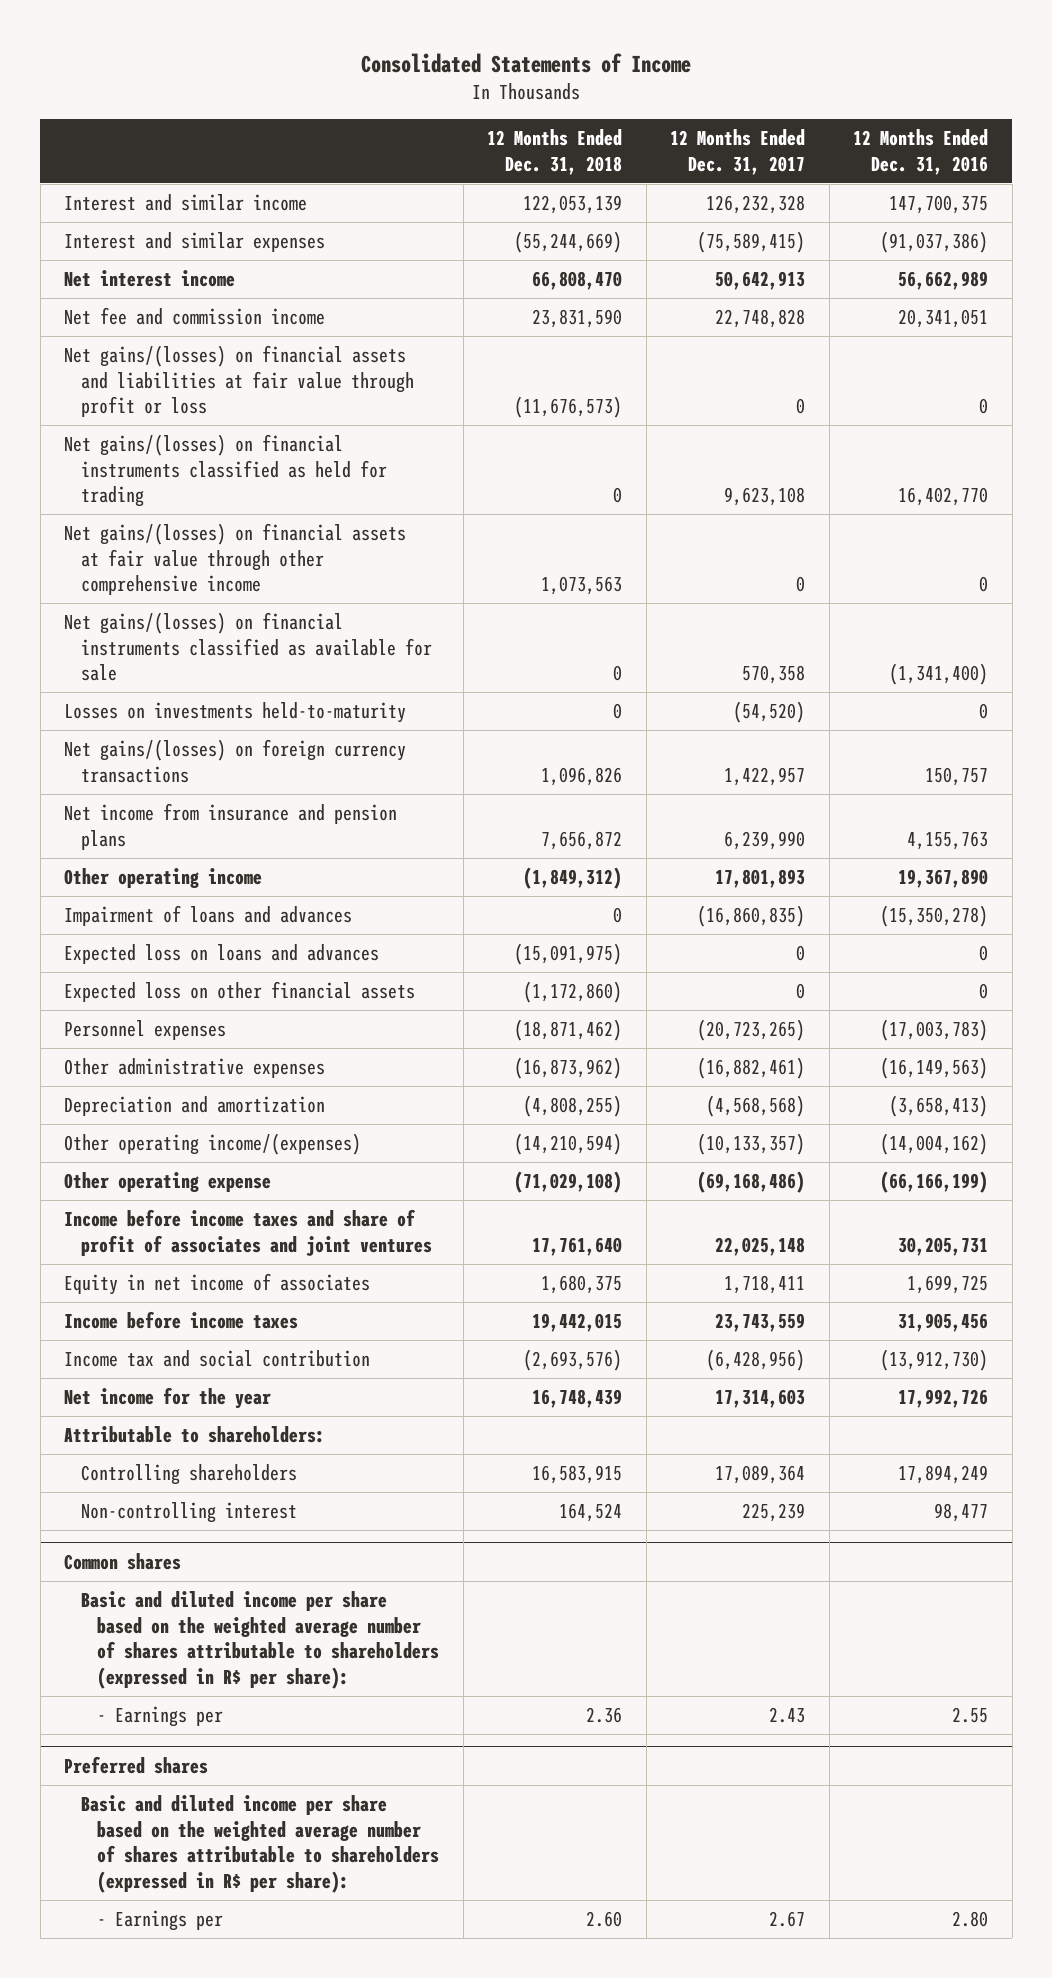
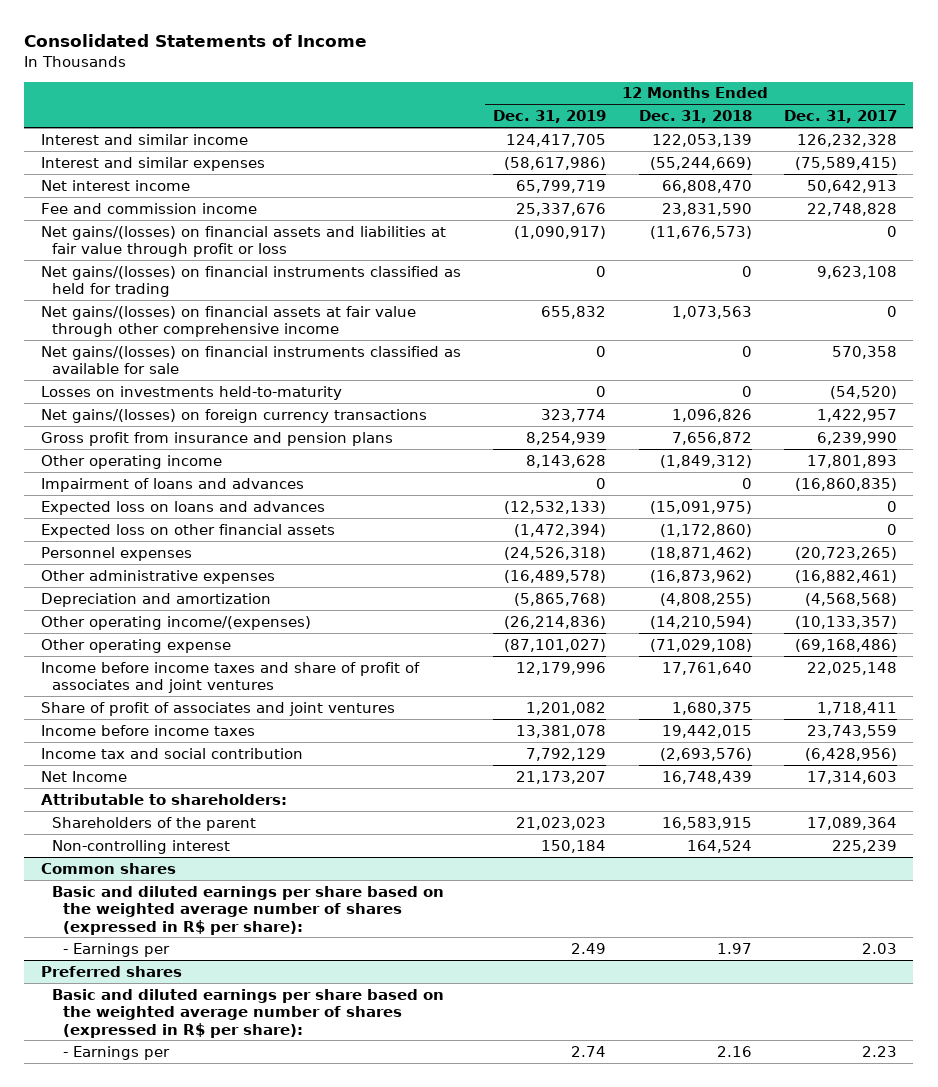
[853,129,989,175] 12 Months Ended Dec. 31, 2016 -> none
none -> [493,110,607,124] Dec. 31, 2019
[64,307,326,326] Net fee and commission income -> [40,202,257,214] Fee and commission income
[64,803,398,850] Net income from insurance and pension plans -> [40,431,393,446] Gross profit from insurance and pension plans
[64,1273,371,1296] Equity in net income of associates -> [40,701,395,716] Share of profit of associates and joint ventures
[64,1387,272,1410] Net income for the year -> [40,770,127,782] Net Income
[80,1464,297,1486] Controlling shareholders -> [51,816,256,831] Shareholders of the parent
[80,1591,440,1689] Basic and diluted income per share based on the weighted average number of shares attributable to shareholders (expressed in R$ per share): -> [51,885,444,935] Basic and diluted earnings per share based on the weighted average number of shares (expressed in R$ per share):
[586,1707,623,1724] 2.36 -> [716,942,752,954] 1.97
[769,1707,806,1724] 2.43 -> [861,942,897,954] 2.03
[80,1795,440,1893] Basic and diluted income per share based on the weighted average number of shares attributable to shareholders (expressed in R$ per share): -> [51,988,444,1038] Basic and diluted earnings per share based on the weighted average number of shares (expressed in R$ per share):
[586,1911,623,1928] 2.60 -> [716,1045,752,1057] 2.16
[769,1911,806,1928] 2.67 -> [861,1045,897,1057] 2.23

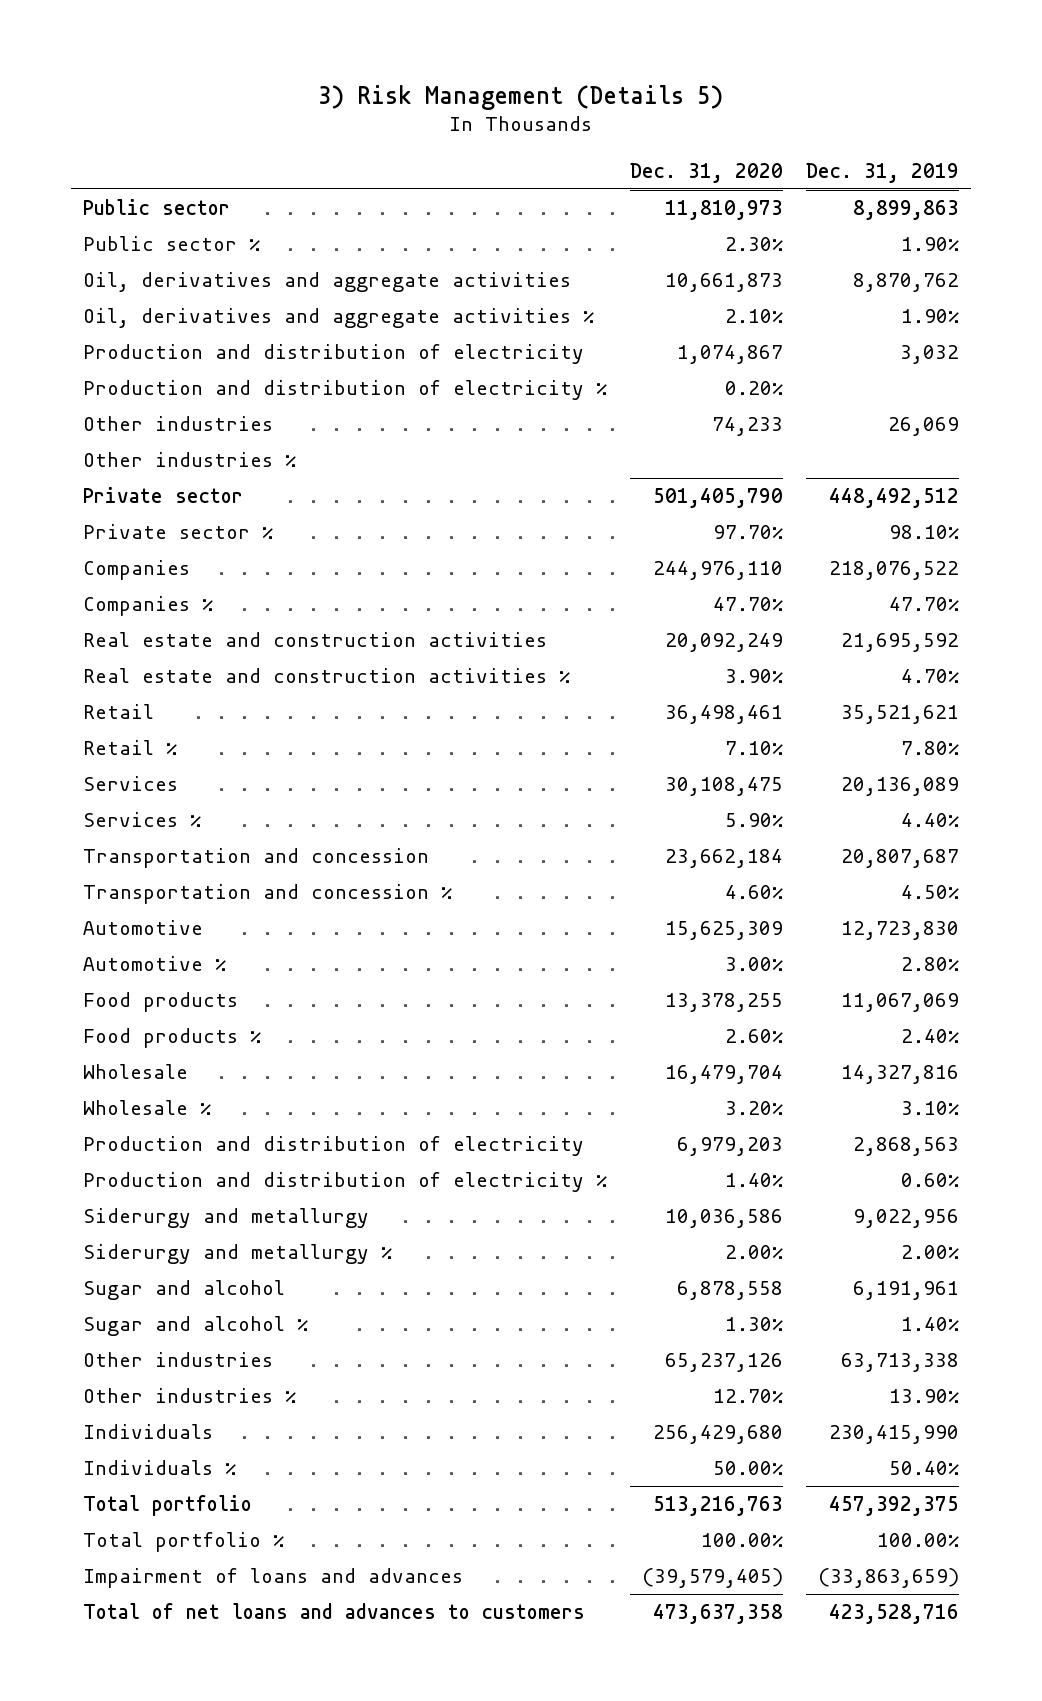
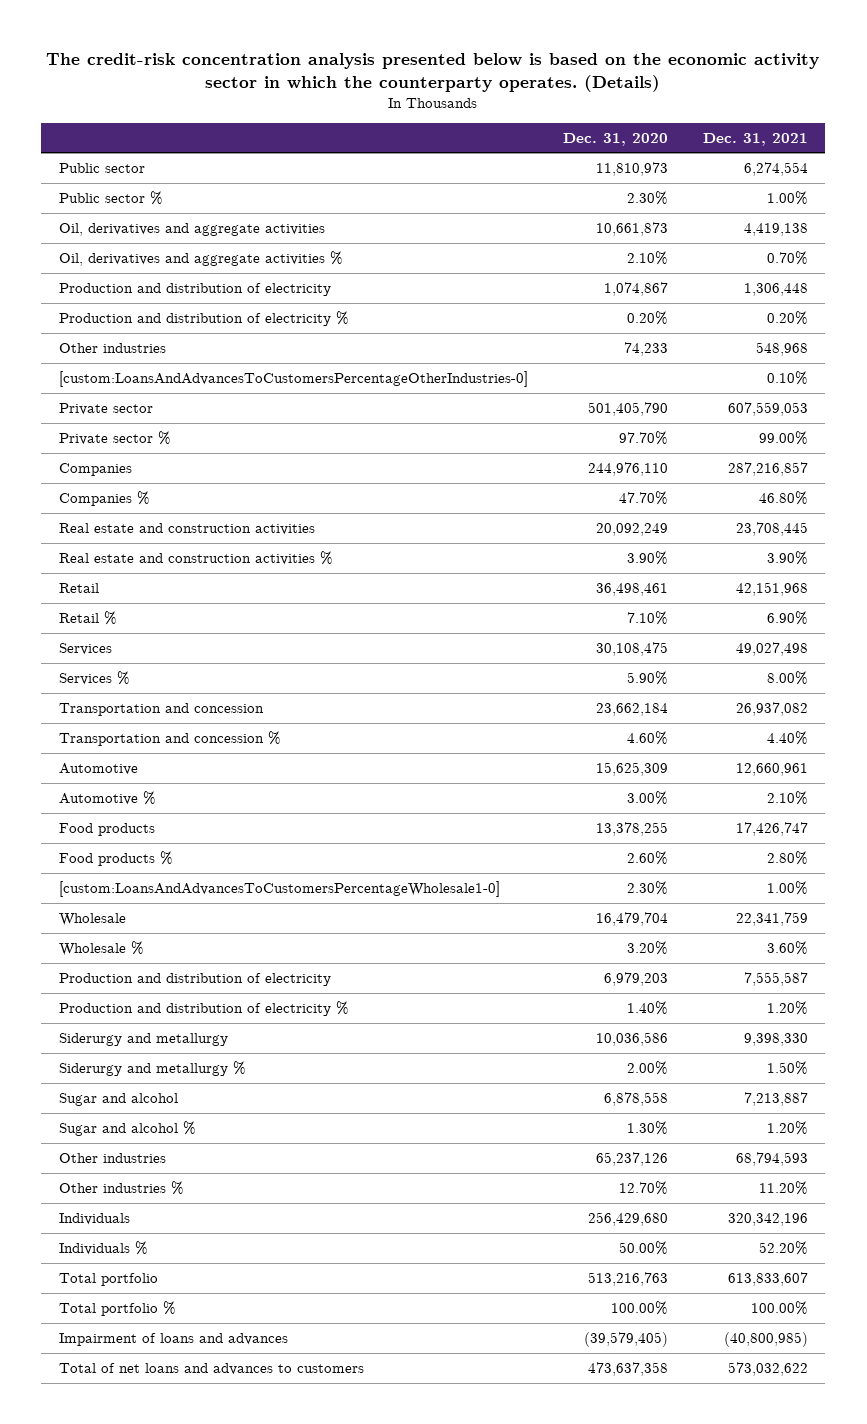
[317,84,723,110] 3) Risk Management (Details 5) -> [46,52,820,92] The credit-risk concentration analysis presented below is based on the economic activity sector in which the counterparty operates. (Details)
[806,162,960,183] Dec. 31, 2019 -> none
none -> [702,132,808,146] Dec. 31, 2021
[82,452,296,468] Other industries % -> [58,370,528,387] [custom:LoansAndAdvancesToCustomersPercentageOtherIndustries-0]
none -> [58,880,500,897] [custom:LoansAndAdvancesToCustomersPercentageWholesale1-0]

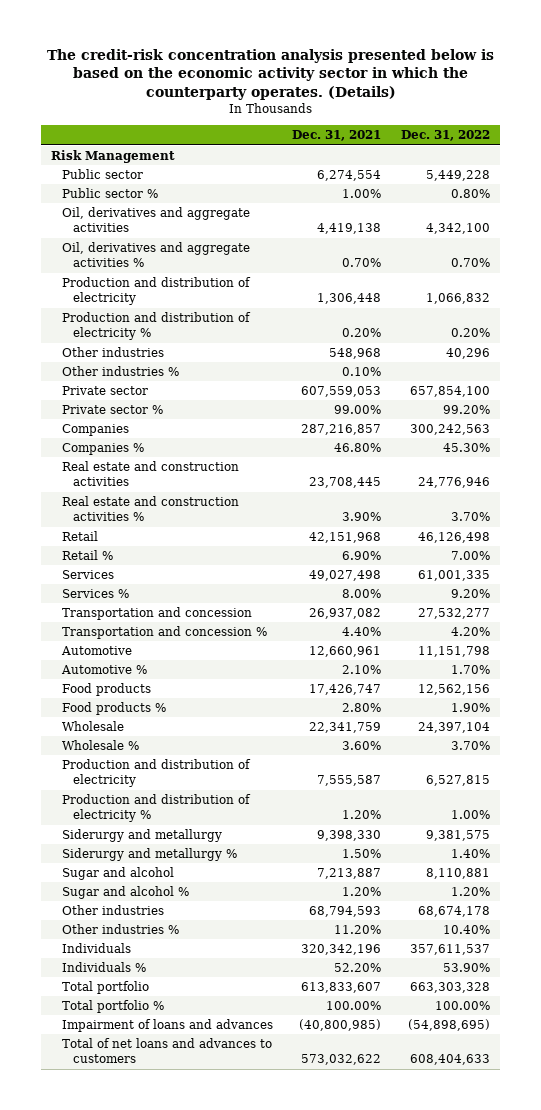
[562,132,668,146] Dec. 31, 2020 -> none
none -> [401,130,491,142] Dec. 31, 2022
none -> [51,150,176,164] Risk Management
[58,370,528,387] [custom:LoansAndAdvancesToCustomersPercentageOtherIndustries-0] -> none
none -> [61,366,179,377] Other industries %
[58,880,500,897] [custom:LoansAndAdvancesToCustomersPercentageWholesale1-0] -> none

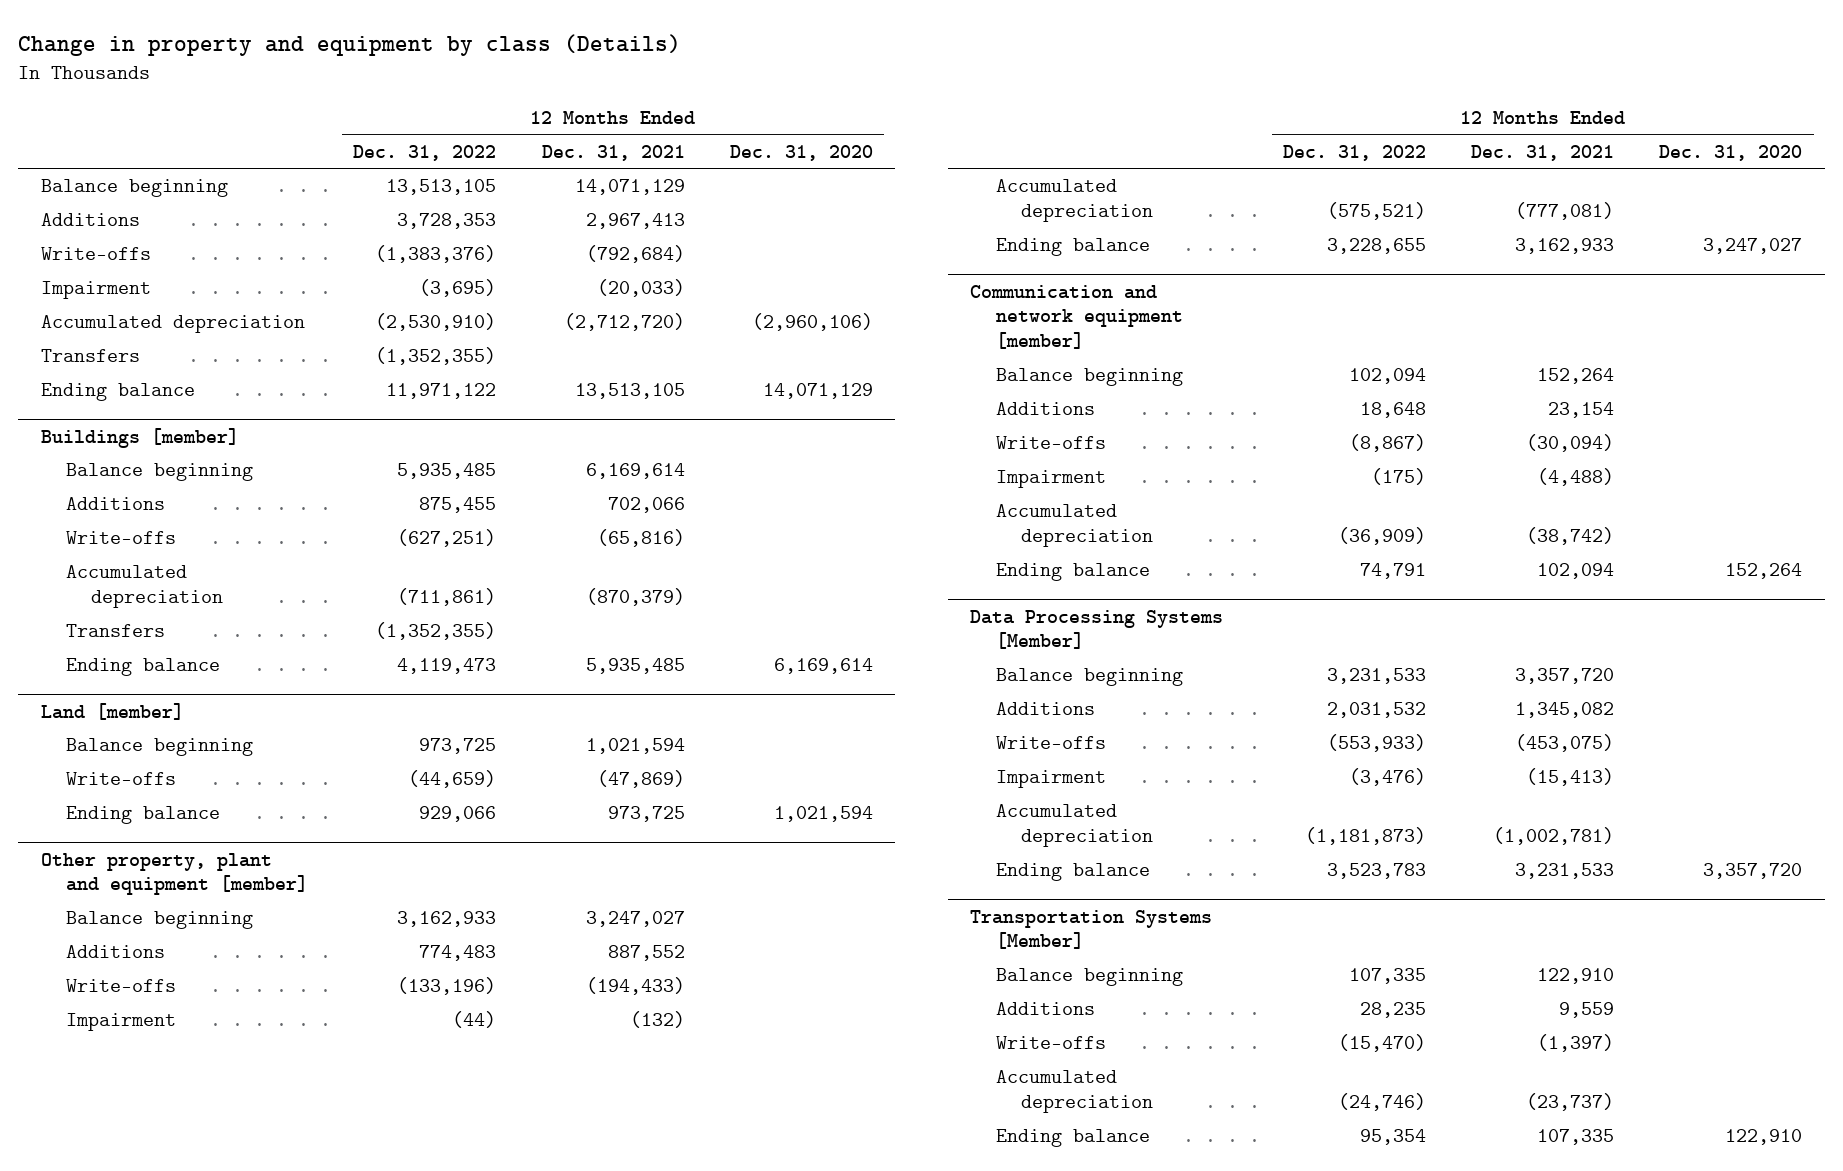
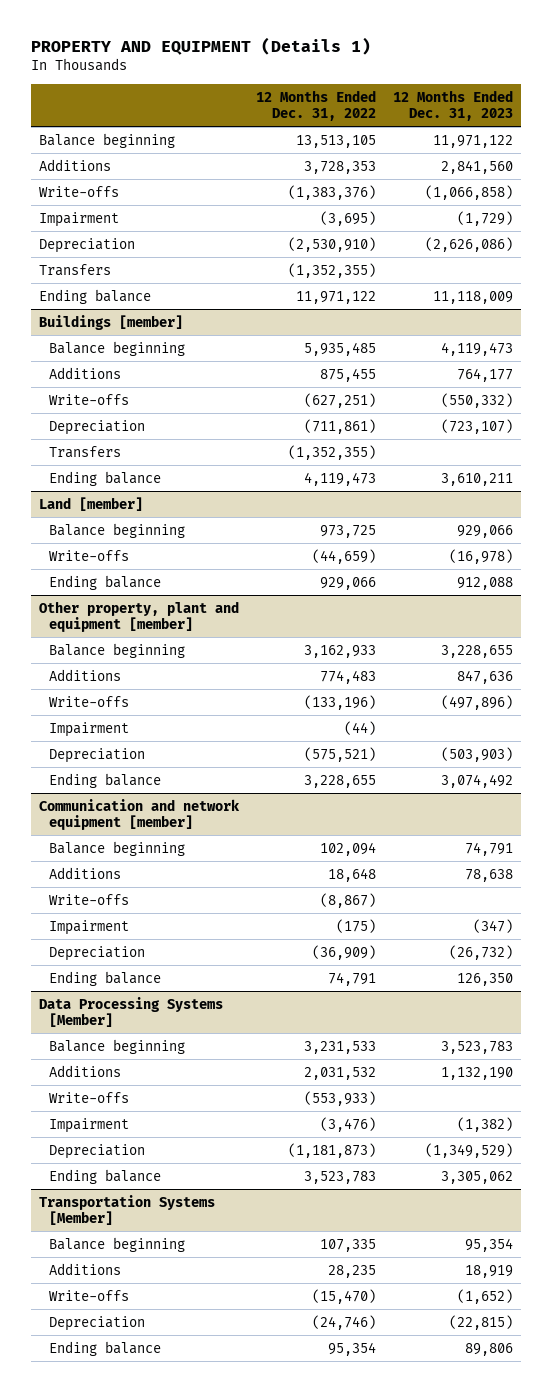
[18,33,682,56] Change in property and equipment by class (Details) -> [30,36,371,55] PROPERTY AND EQUIPMENT (Details 1)
[541,144,685,161] Dec. 31, 2021 -> none
[729,144,873,161] Dec. 31, 2020 -> none
none -> [392,89,513,121] 12 Months Ended Dec. 31, 2023
[41,315,306,334] Accumulated depreciation -> [38,237,135,253] Depreciation
[66,565,224,609] Accumulated depreciation -> [48,419,145,435] Depreciation
[995,179,1153,223] Accumulated depreciation -> [48,747,145,763] Depreciation
[995,504,1153,548] Accumulated depreciation -> [48,945,145,961] Depreciation
[995,804,1153,848] Accumulated depreciation -> [48,1143,145,1159] Depreciation
[995,1070,1153,1114] Accumulated depreciation -> [48,1315,145,1331] Depreciation

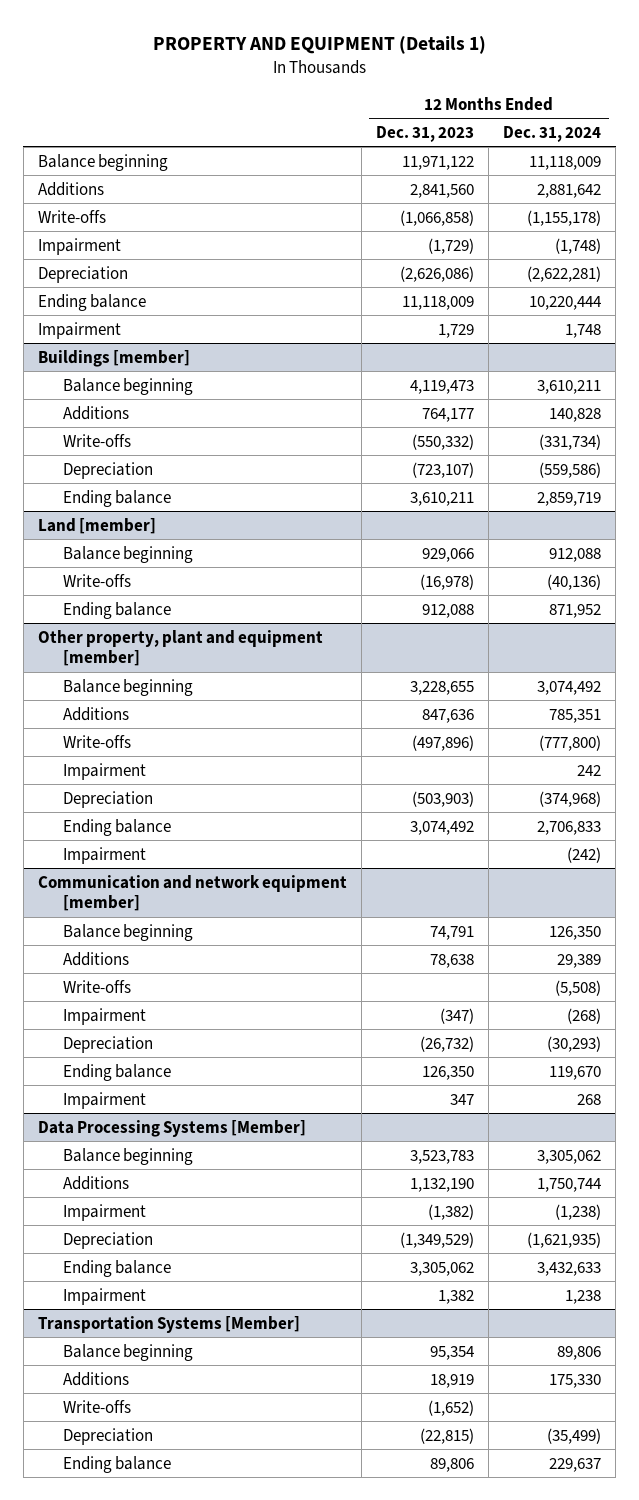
[255,89,376,121] 12 Months Ended Dec. 31, 2022 -> none
none -> [503,125,602,142] Dec. 31, 2024
[38,263,111,276] Transfers -> none
none -> [37,321,121,339] Impairment
[48,445,121,458] Transfers -> none
none -> [63,846,147,864] Impairment
none -> [63,1091,147,1109] Impairment
[48,1091,129,1103] Write-offs -> none
none -> [63,1287,147,1305] Impairment

